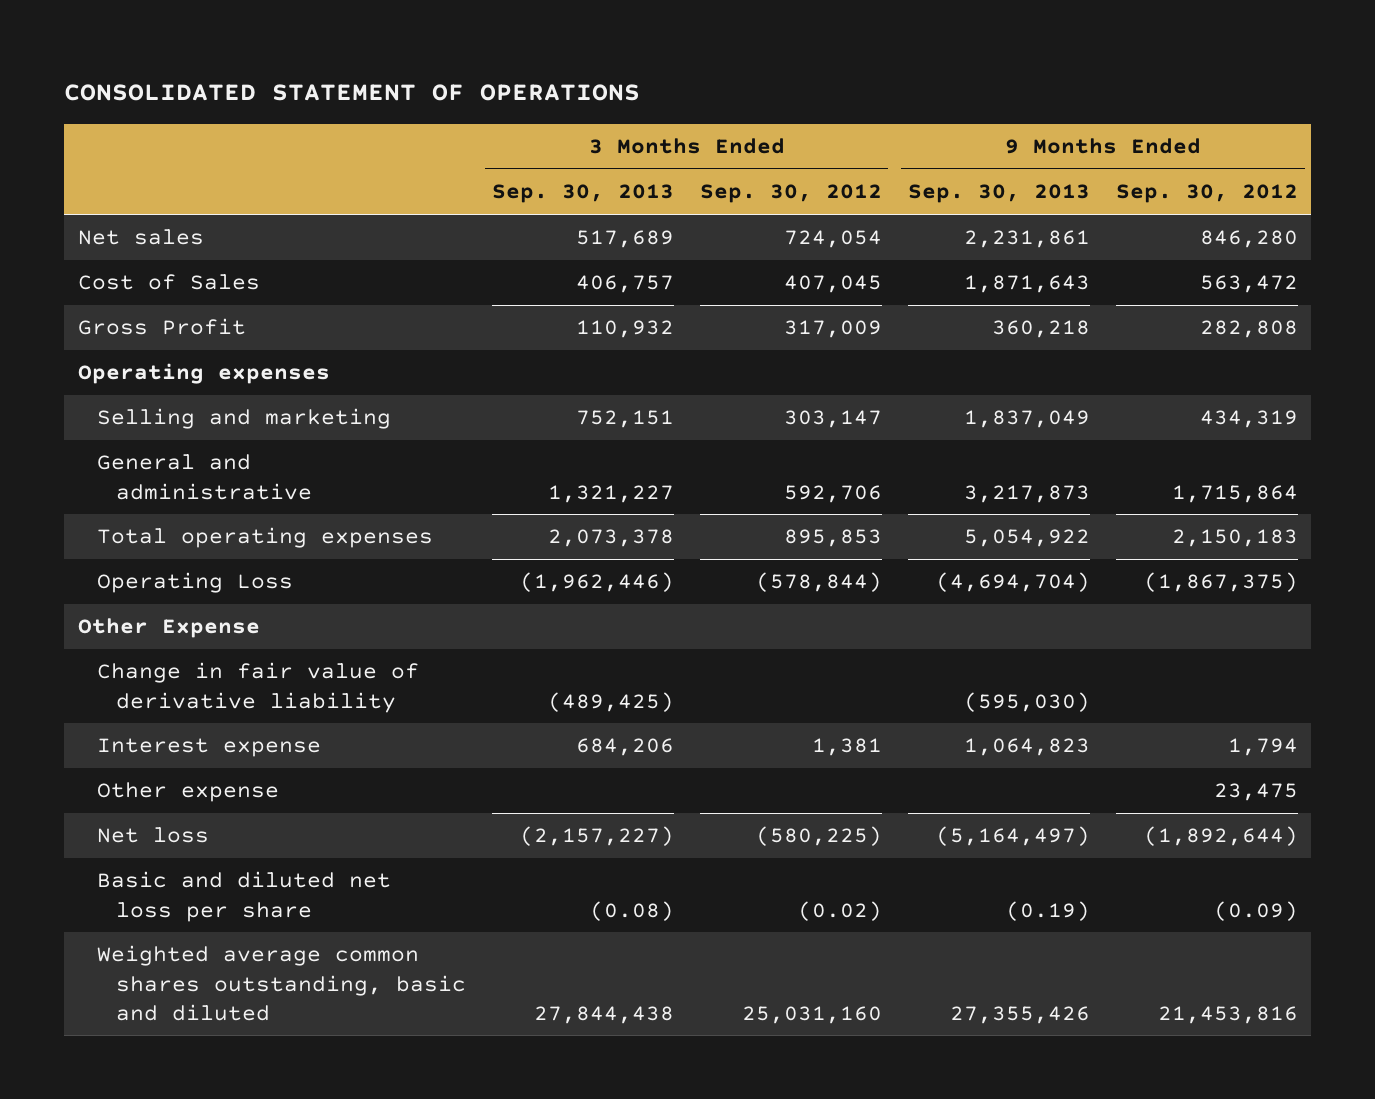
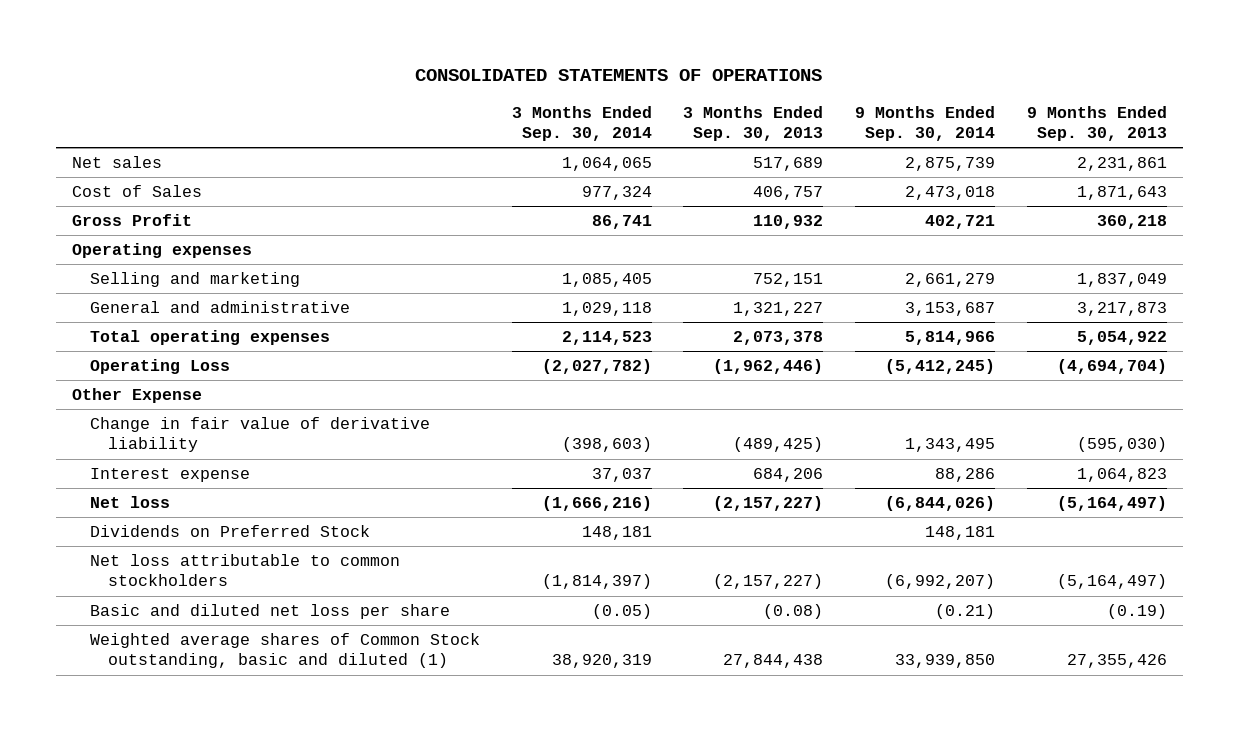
[64,84,641,102] CONSOLIDATED STATEMENT OF OPERATIONS -> [415,69,823,82] CONSOLIDATED STATEMENTS OF OPERATIONS
[699,184,882,204] Sep. 30, 2012 -> none
[1115,184,1298,204] Sep. 30, 2012 -> none
none -> [511,105,652,142] 3 Months Ended Sep. 30, 2014
none -> [855,105,996,142] 9 Months Ended Sep. 30, 2014
[96,782,279,803] Other expense -> none
none -> [89,525,370,538] Dividends on Preferred Stock
none -> [89,554,400,587] Net loss attributable to common stockholders
[96,945,466,1021] Weighted average common shares outstanding, basic and diluted -> [89,633,480,669] Weighted average shares of Common Stock outstanding, basic and diluted (1)

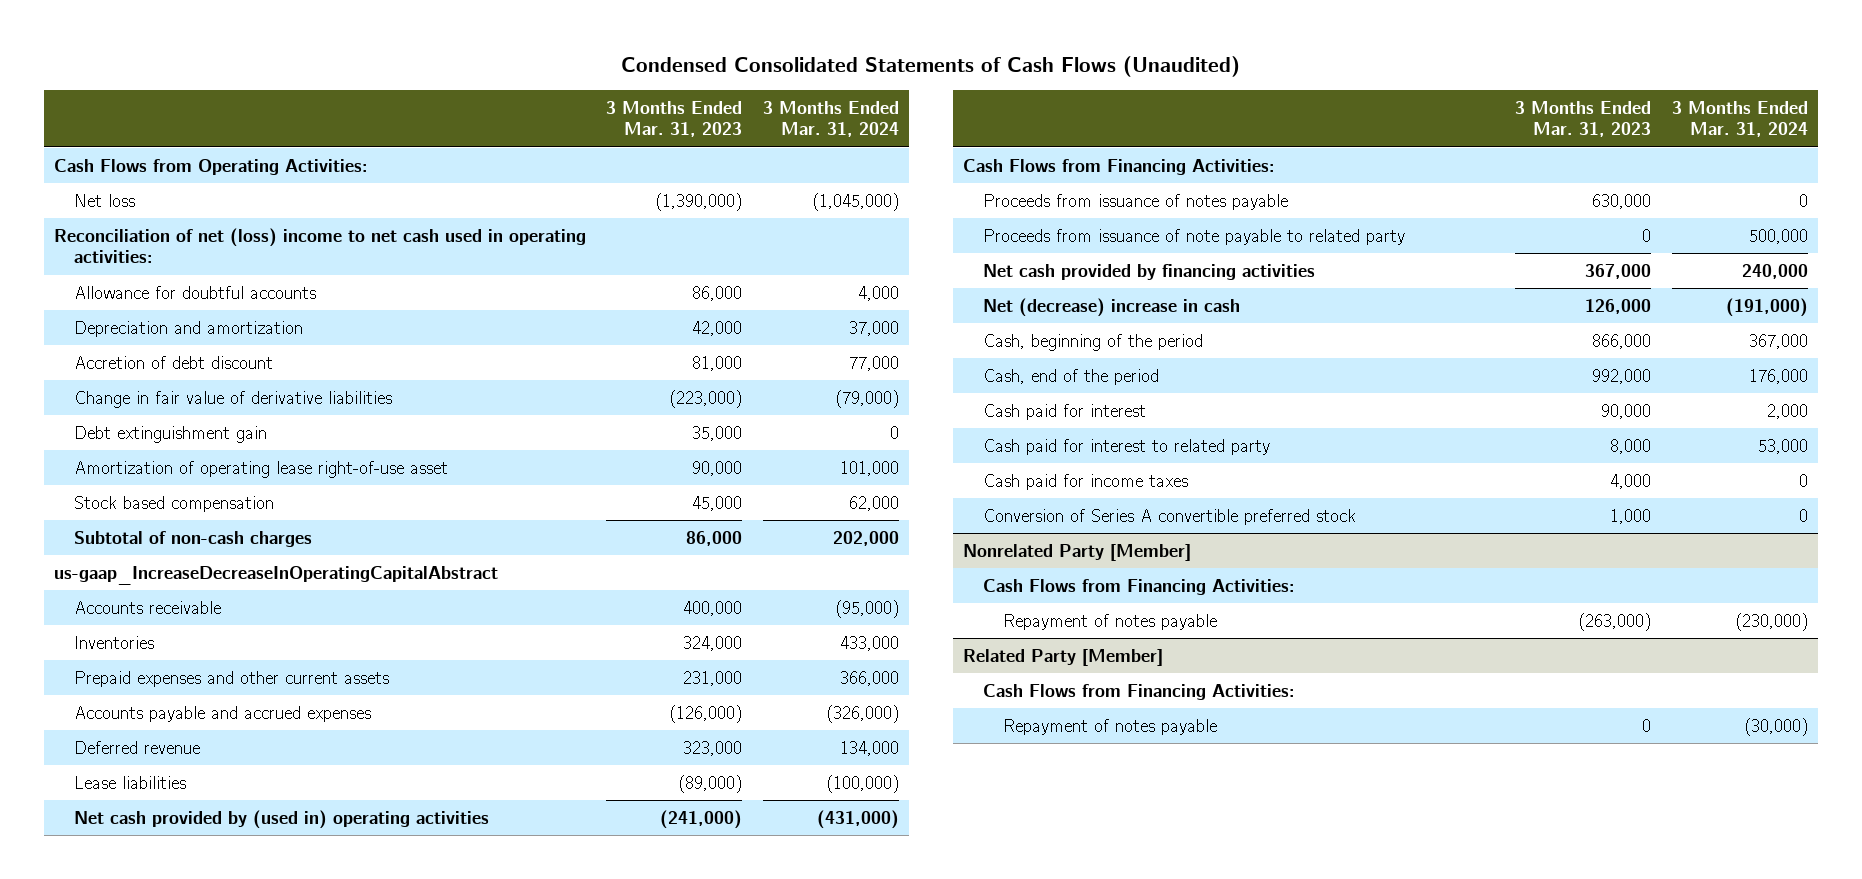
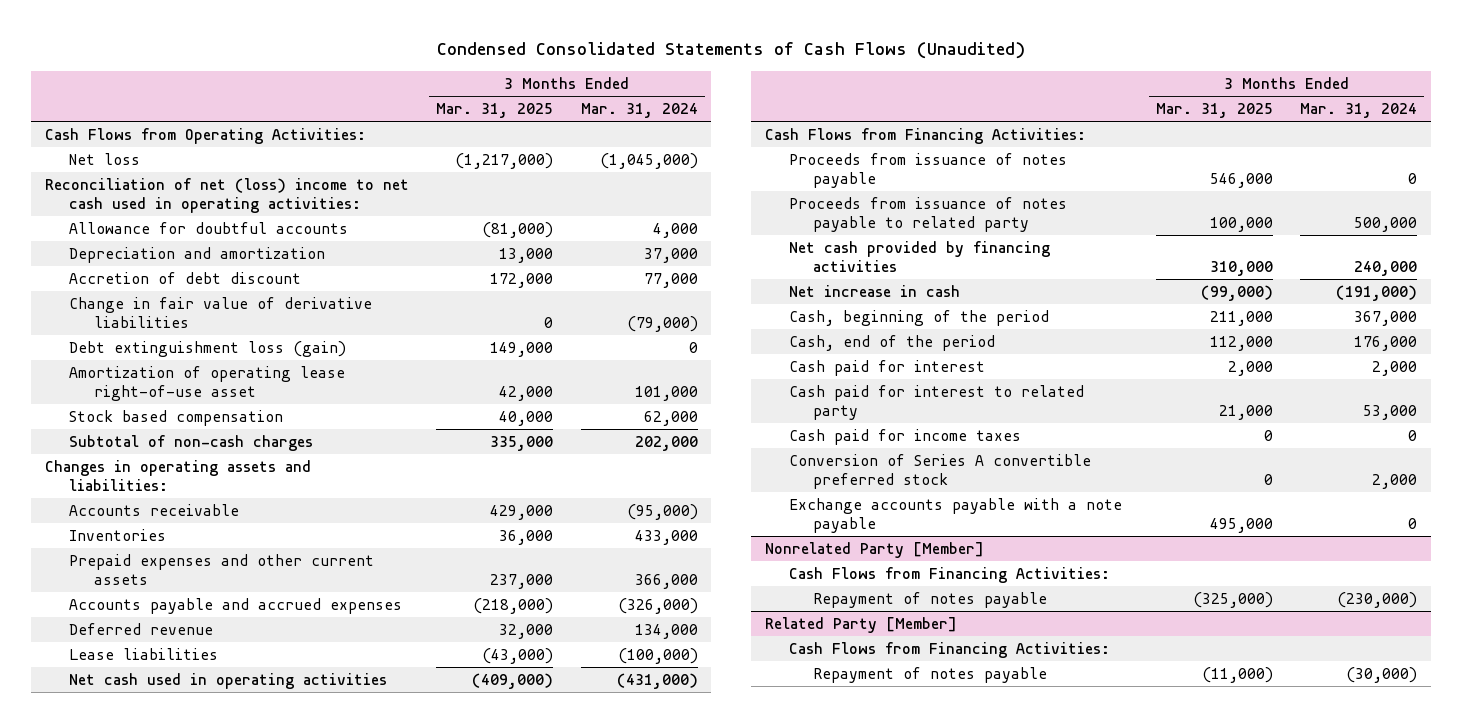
[606,100,743,138] 3 Months Ended Mar. 31, 2023 -> none
none -> [436,102,554,118] Mar. 31, 2025
[74,425,268,443] Debt extinguishment gain -> [69,340,347,357] Debt extinguishment loss (gain)
[54,565,499,585] us-gaap_IncreaseDecreaseInOperatingCapitalAbstract -> [44,459,311,491] Changes in operating assets and liabilities:
[74,809,490,829] Net cash provided by (used in) operating activities -> [69,672,388,689] Net cash used in operating activities
[983,228,1406,245] Proceeds from issuance of note payable to related party -> [788,196,1067,232] Proceeds from issuance of notes payable to related party
[983,297,1241,317] Net (decrease) increase in cash -> [788,284,960,297] Net increase in cash
[1798,508,1808,522] 0 -> [1372,473,1418,489] 2,000
none -> [788,497,1122,533] Exchange accounts payable with a note payable

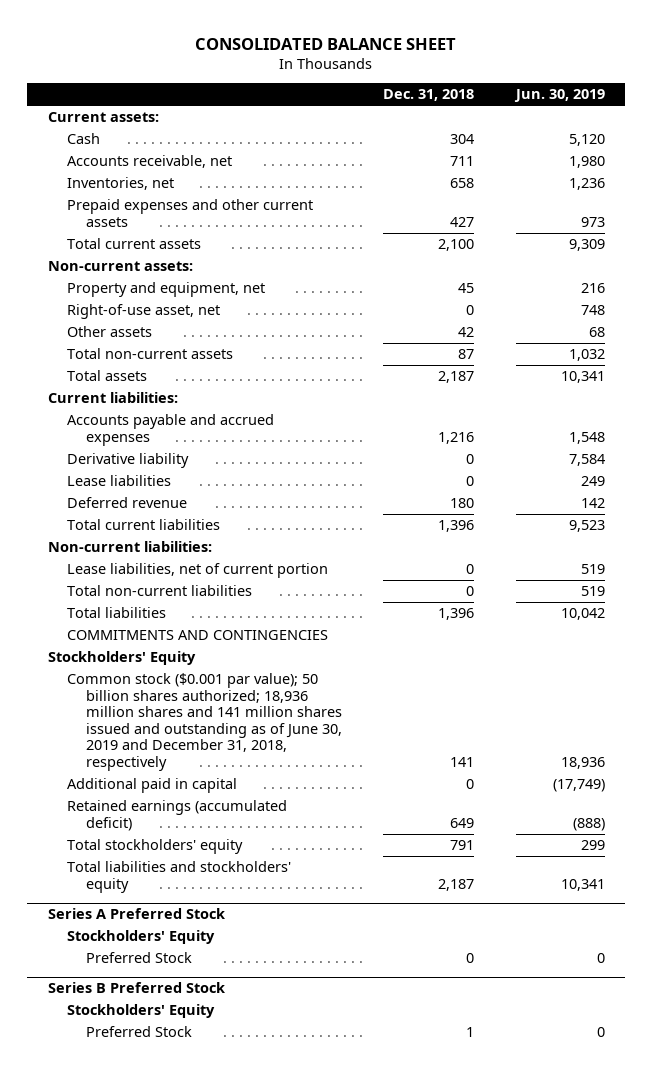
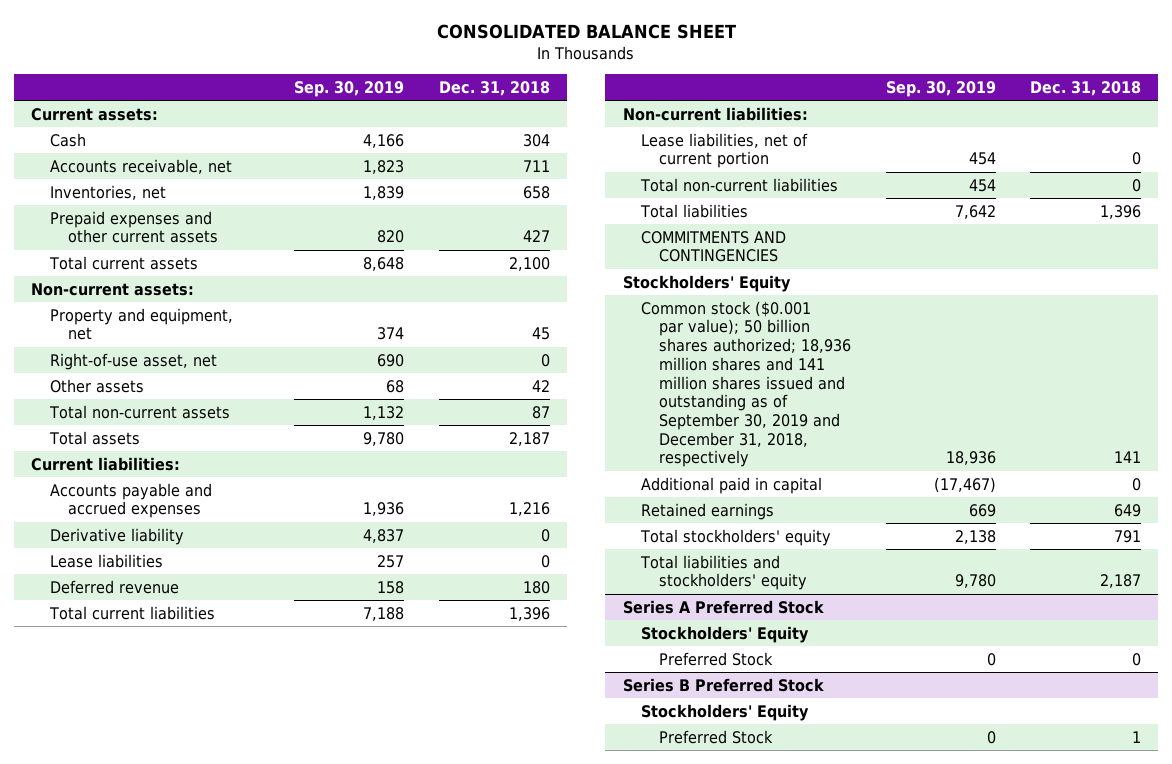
[513,89,605,103] Jun. 30, 2019 -> none
none -> [294,80,405,97] Sep. 30, 2019
[67,673,343,771] Common stock ($0.001 par value); 50 billion shares authorized; 18,936 million shares and 141 million shares issued and outstanding as of June 30, 2019 and December 31, 2018, respectively -> [640,300,852,468] Common stock ($0.001 par value); 50 billion shares authorized; 18,936 million shares and 141 million shares issued and outstanding as of September 30, 2019 and December 31, 2018, respectively
[67,800,288,831] Retained earnings (accumulated deficit) -> [640,502,774,520] Retained earnings

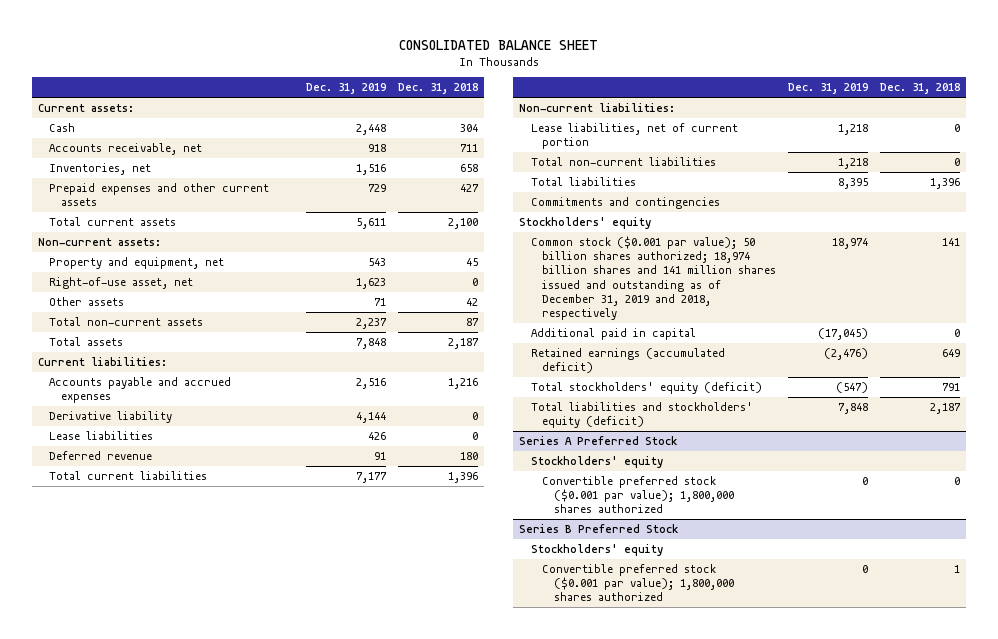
[294,80,405,97] Sep. 30, 2019 -> none
none -> [306,83,387,95] Dec. 31, 2019
[640,230,786,263] COMMITMENTS AND CONTINGENCIES -> [530,197,720,210] Commitments and contingencies
[622,274,791,292] Stockholders' Equity -> [519,217,652,230] Stockholders' equity
[640,300,852,468] Common stock ($0.001 par value); 50 billion shares authorized; 18,936 million shares and 141 million shares issued and outstanding as of September 30, 2019 and December 31, 2018, respectively -> [530,236,777,320] Common stock ($0.001 par value); 50 billion shares authorized; 18,974 billion shares and 141 million shares issued and outstanding as of December 31, 2019 and 2018, respectively
[640,502,774,520] Retained earnings -> [530,348,725,374] Retained earnings (accumulated deficit)
[639,528,831,546] Total stockholders' equity -> [530,382,762,395] Total stockholders' equity (deficit)
[639,554,808,591] Total liabilities and stockholders' equity -> [530,402,753,429] Total liabilities and stockholders' equity (deficit)
[640,625,809,643] Stockholders' Equity -> [530,456,663,469] Stockholders' equity
[659,651,774,666] Preferred Stock -> [542,476,735,514] Convertible preferred stock ($0.001 par value); 1,800,000 shares authorized
[640,703,809,721] Stockholders' Equity -> [530,544,663,557] Stockholders' equity
[659,729,774,744] Preferred Stock -> [542,564,735,602] Convertible preferred stock ($0.001 par value); 1,800,000 shares authorized

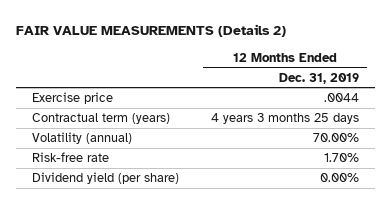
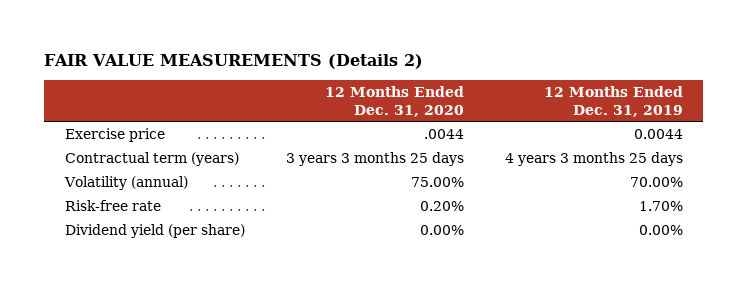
none -> [324,85,464,117] 12 Months Ended Dec. 31, 2020
[324,93,360,103] .0044 -> [633,128,683,139] 0.0044

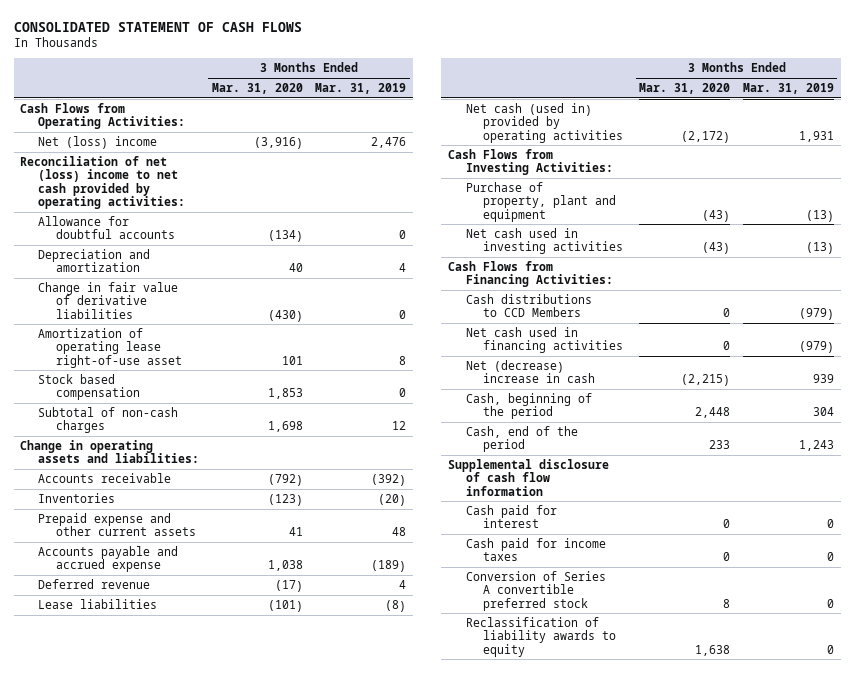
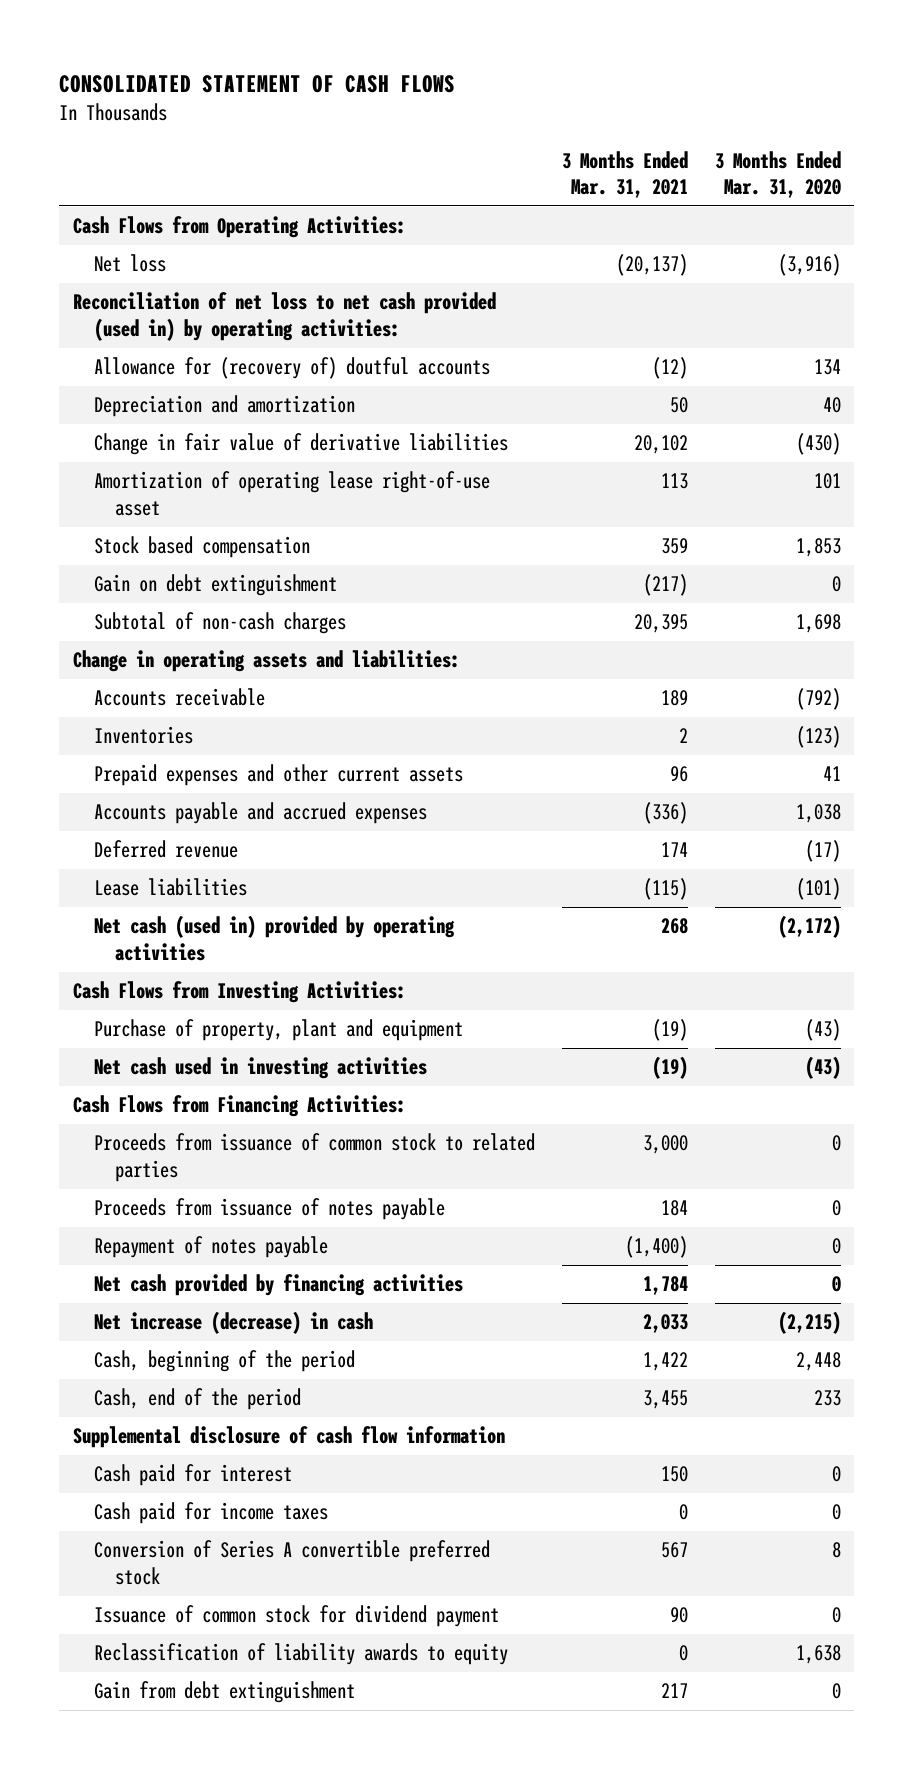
[315,83,407,95] Mar. 31, 2019 -> none
none -> [561,150,688,199] 3 Months Ended Mar. 31, 2021
[37,135,157,149] Net (loss) income -> [93,254,166,273] Net loss
[20,155,185,210] Reconciliation of net (loss) income to net cash provided by operating activities: -> [72,292,496,342] Reconciliation of net loss to net cash provided (used in) by operating activities:
[37,215,175,240] Allowance for doubtful accounts -> [93,357,490,380] Allowance for (recovery of) doutful accounts
[267,230,303,243] (134) -> [813,359,841,376] 134
none -> [93,574,337,597] Gain on debt extinguishment
[37,512,196,537] Prepaid expense and other current assets -> [93,764,463,787] Prepaid expenses and other current assets
[37,545,178,573] Accounts payable and accrued expense -> [93,802,427,825] Accounts payable and accrued expenses
[465,293,592,318] Cash distributions to CCD Members -> none
none -> [93,1133,535,1183] Proceeds from issuance of common stock to related parties
none -> [93,1198,445,1221] Proceeds from issuance of notes payable
none -> [93,1236,328,1259] Repayment of notes payable
[465,326,624,354] Net cash used in financing activities -> [93,1274,463,1297] Net cash provided by financing activities
[465,359,596,384] Net (decrease) increase in cash -> [93,1311,373,1335] Net increase (decrease) in cash
none -> [93,1605,499,1628] Issuance of common stock for dividend payment
none -> [93,1681,355,1704] Gain from debt extinguishment

